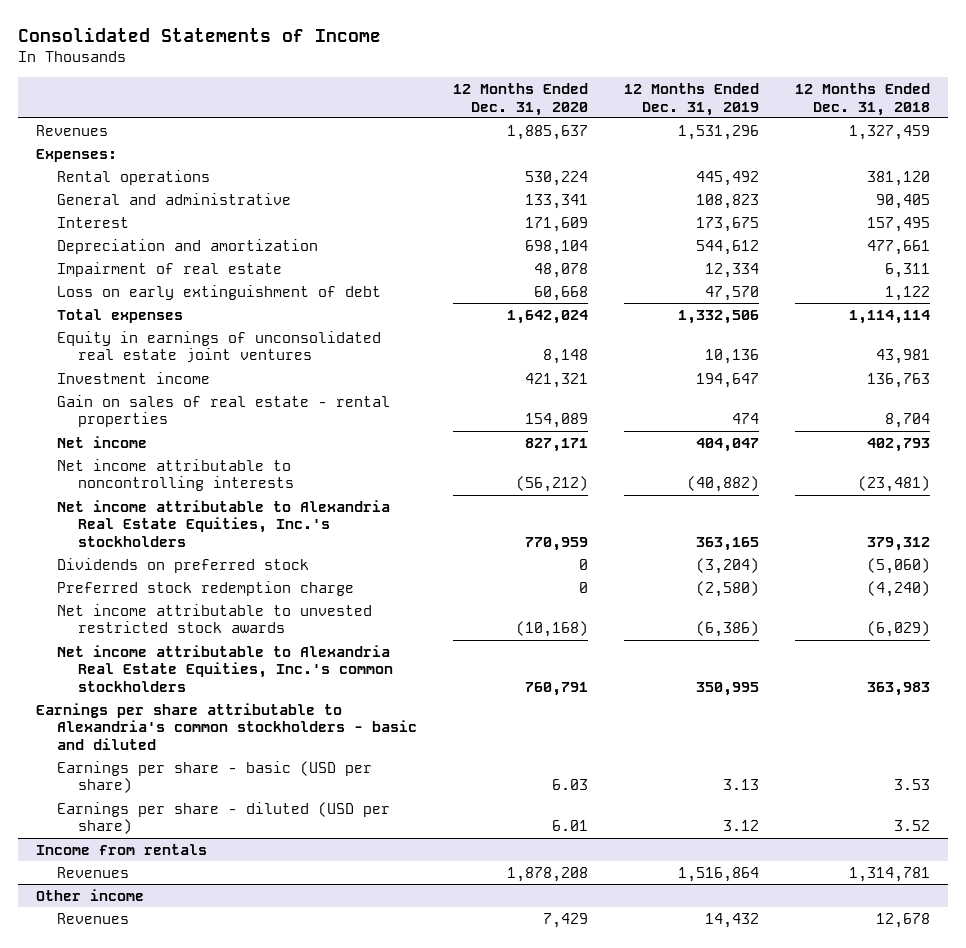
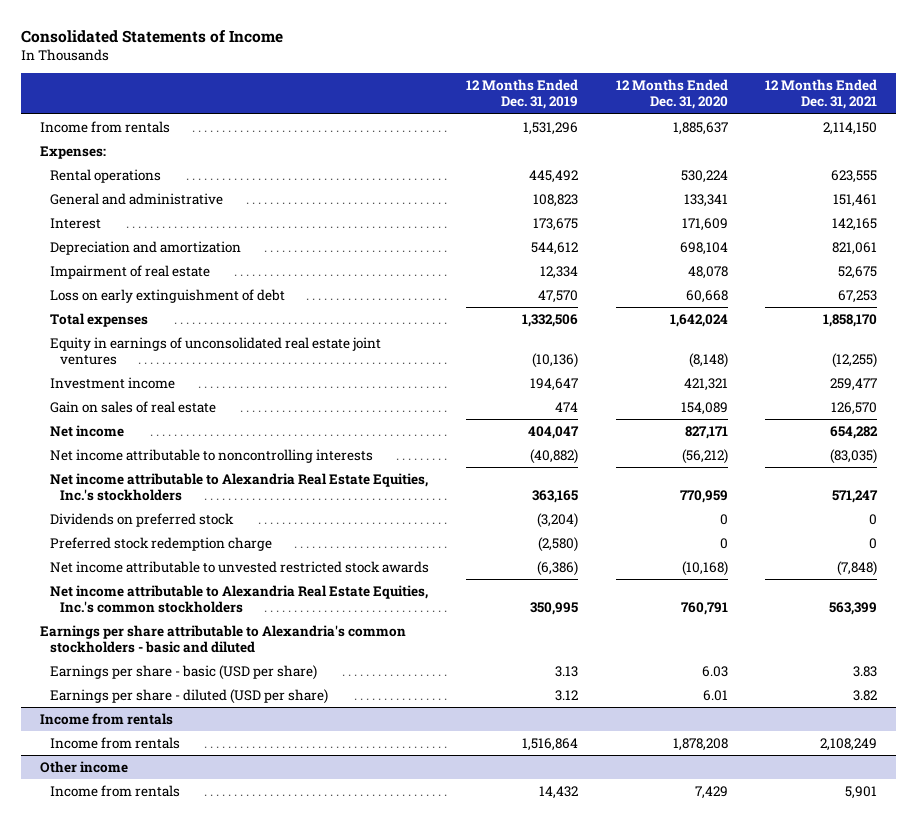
[794,82,930,116] 12 Months Ended Dec. 31, 2018 -> none
none -> [765,79,878,110] 12 Months Ended Dec. 31, 2021
[36,124,109,136] Revenues -> [39,121,170,134] Income from rentals
[542,349,588,365] 8,148 -> [688,352,728,368] (8,148)
[704,349,759,365] 10,136 -> [532,352,579,368] (10,136)
[56,394,390,428] Gain on sales of real estate - rental properties -> [49,401,216,414] Gain on sales of real estate
[56,866,129,878] Revenues -> [49,737,180,750] Income from rentals
[56,912,129,924] Revenues -> [49,785,180,798] Income from rentals

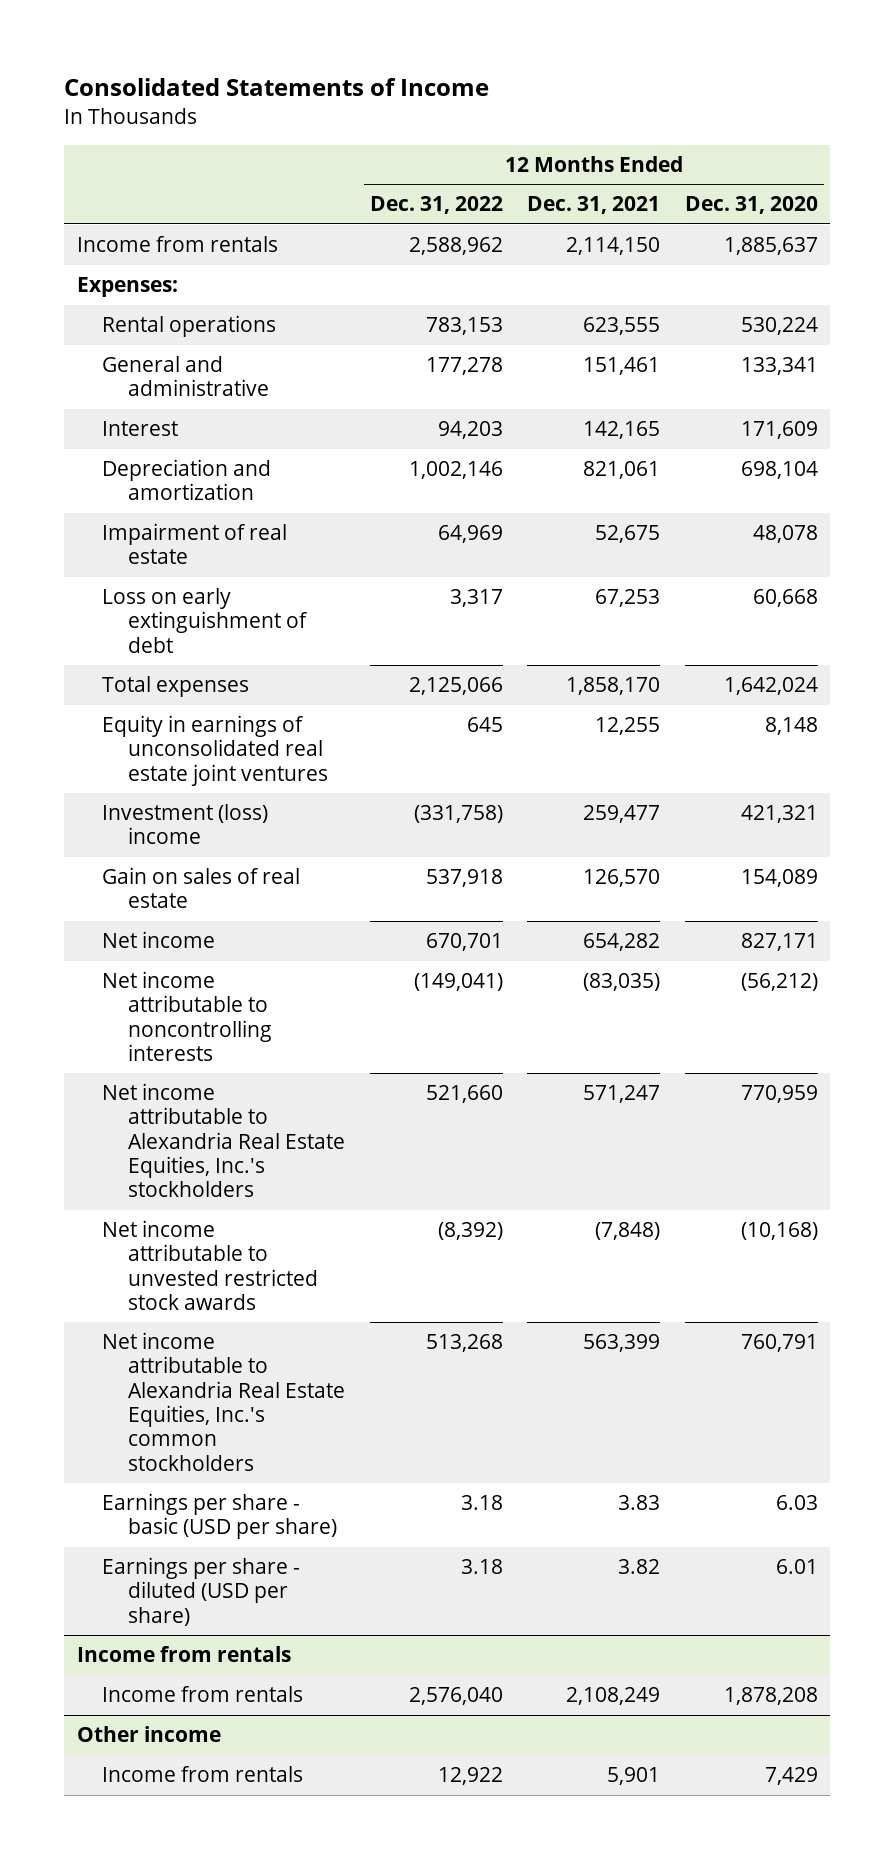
[466,79,579,110] 12 Months Ended Dec. 31, 2019 -> none
none -> [369,196,503,215] Dec. 31, 2022
[688,352,728,368] (8,148) -> [764,717,818,736] 8,148
[832,352,878,368] (12,255) -> [595,717,661,736] 12,255
[49,377,175,390] Investment income -> [102,804,269,845] Investment (loss) income
[49,513,234,528] Dividends on preferred stock -> none
[49,537,272,552] Preferred stock redemption charge -> none
[39,625,406,653] Earnings per share attributable to Alexandria's common stockholders - basic and diluted -> none

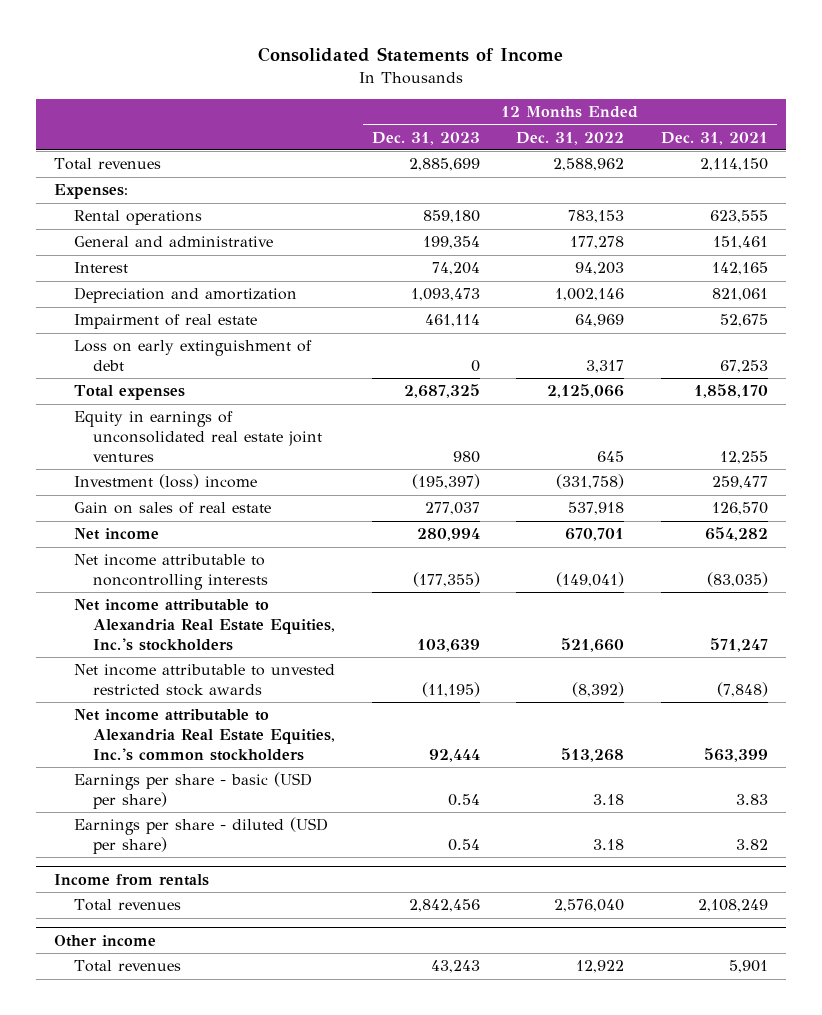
[684,196,818,215] Dec. 31, 2020 -> none
none -> [371,131,480,145] Dec. 31, 2023
[76,236,278,253] Income from rentals -> [54,158,162,171] Total revenues
[102,1686,304,1703] Income from rentals -> [73,899,181,912] Total revenues
[102,1766,304,1783] Income from rentals -> [73,960,181,973] Total revenues

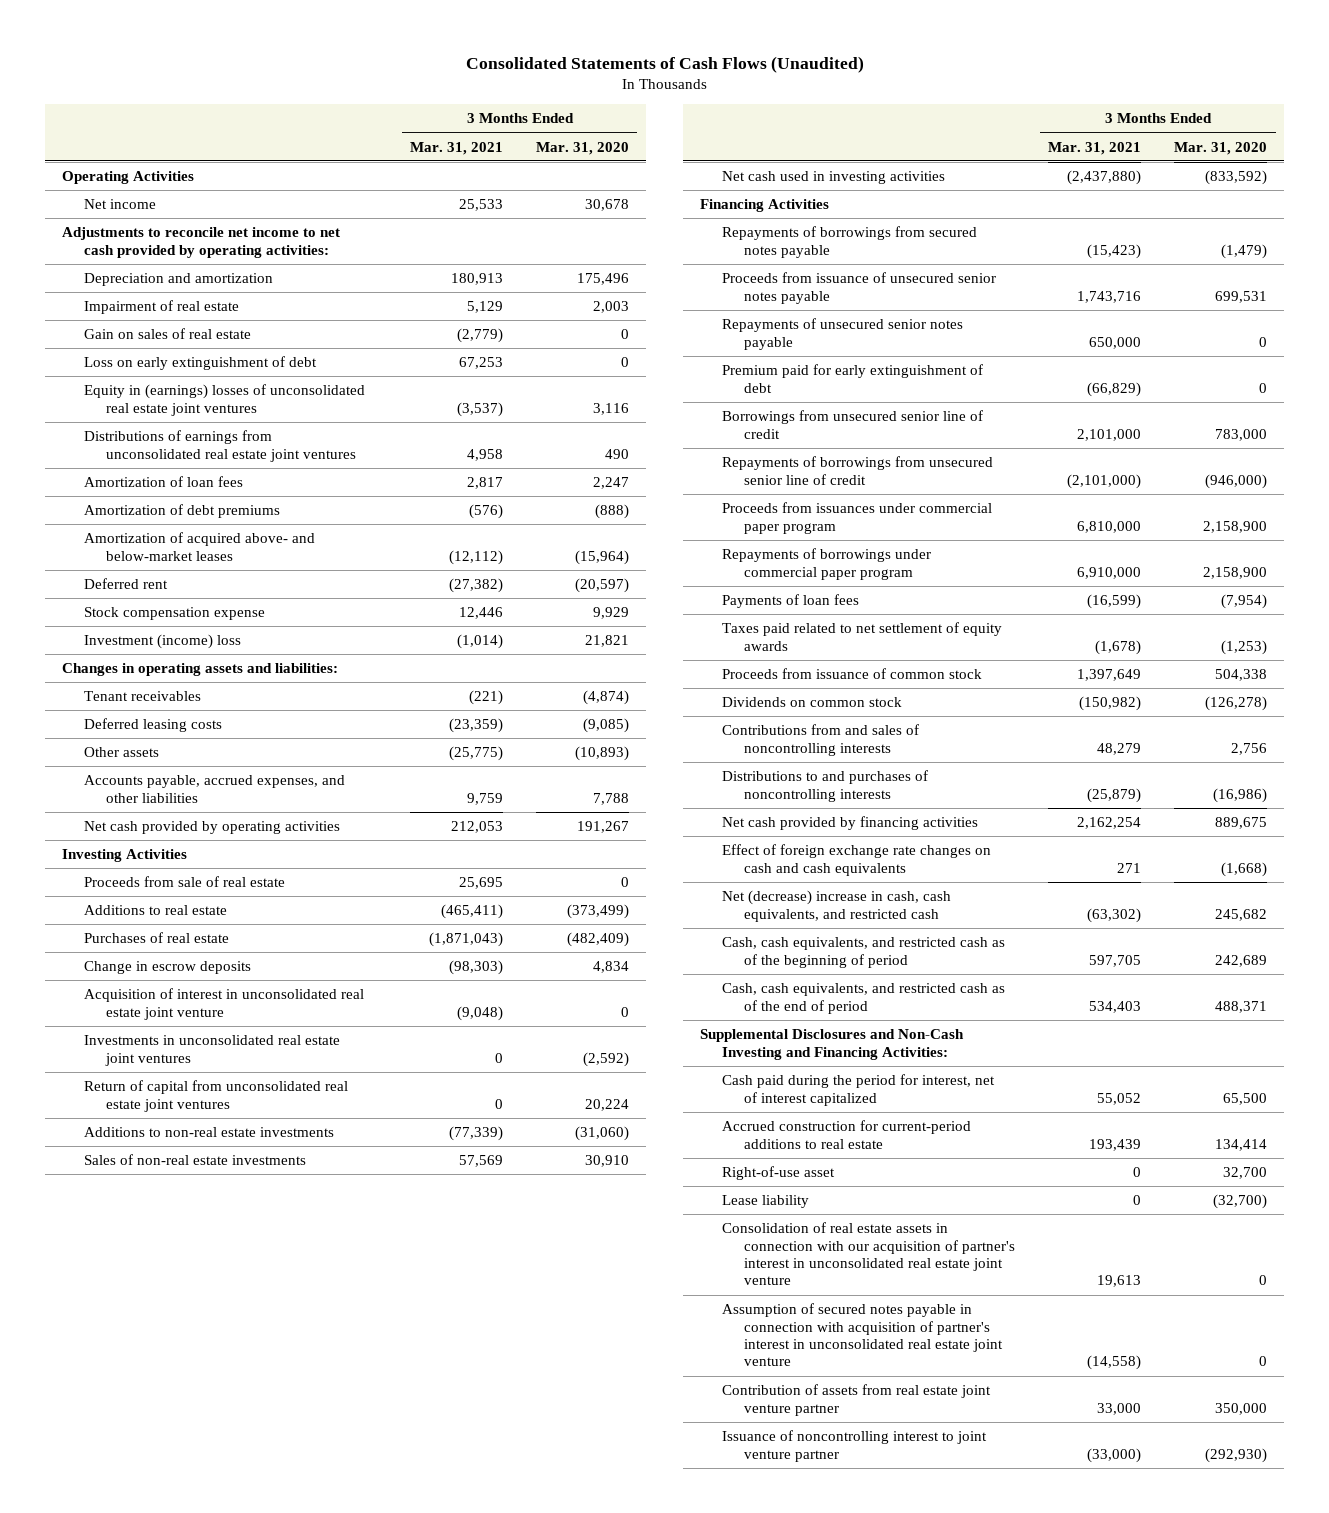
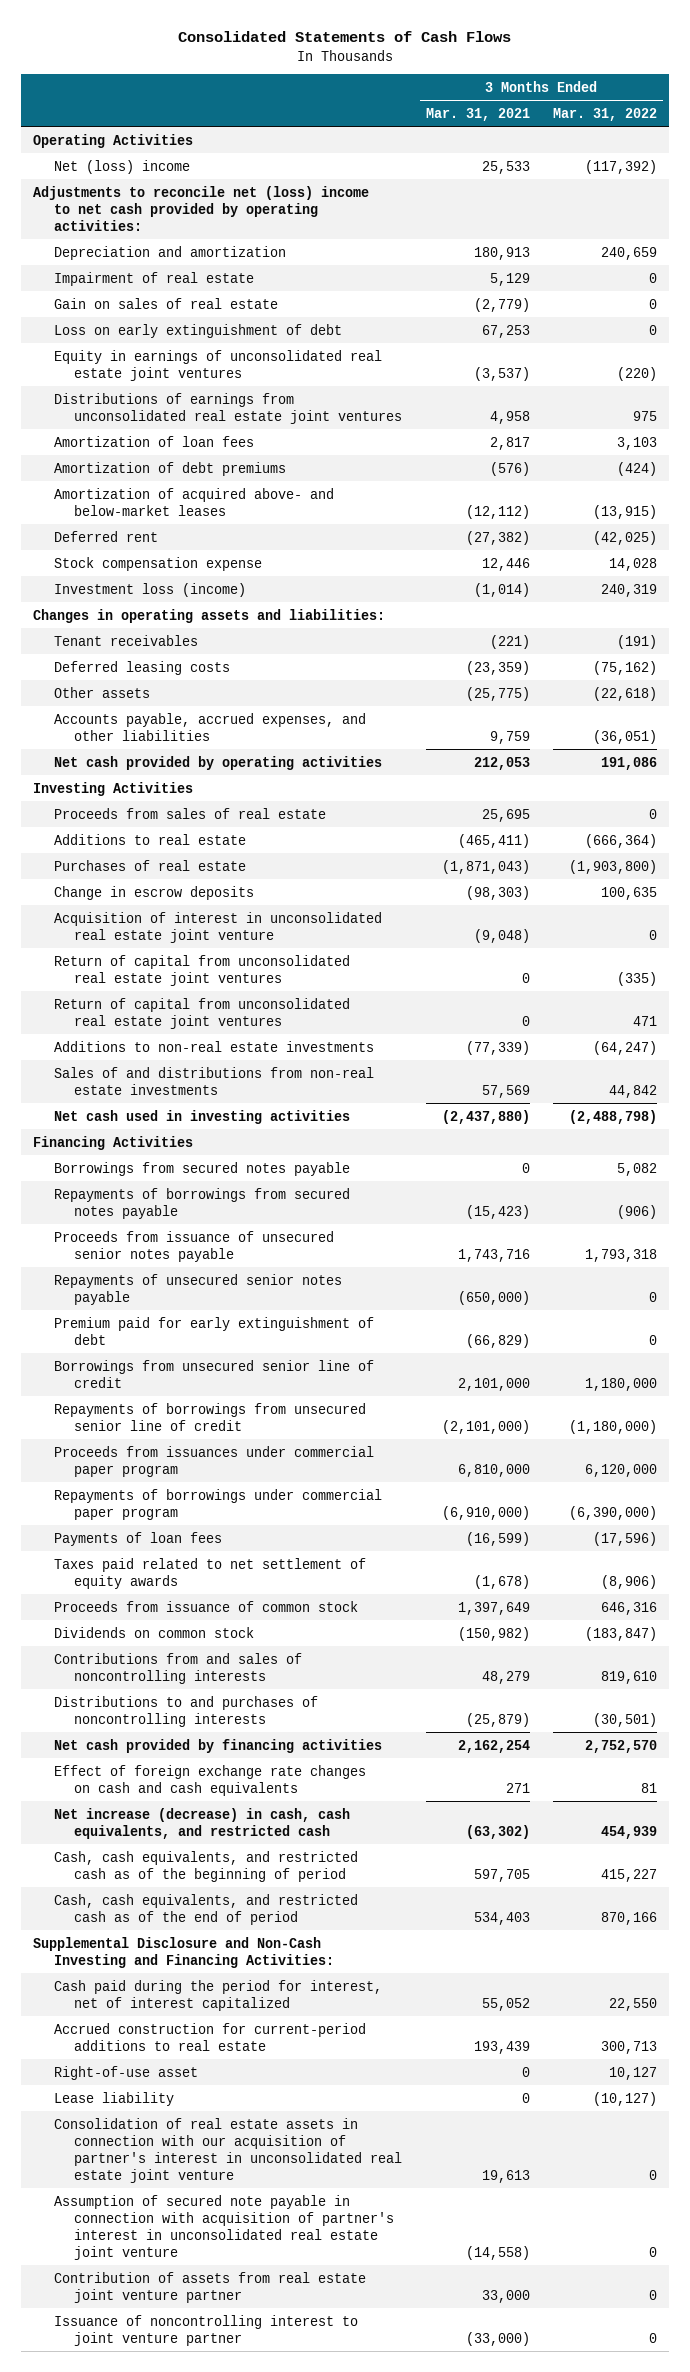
[465,55,864,73] Consolidated Statements of Cash Flows (Unaudited) -> [178,31,512,43] Consolidated Statements of Cash Flows
[536,141,630,155] Mar. 31, 2020 -> none
none -> [553,107,658,121] Mar. 31, 2022
[83,199,156,210] Net income -> [53,159,190,174] Net (loss) income
[61,227,340,258] Adjustments to reconcile net income to net cash provided by operating activities: -> [33,185,370,231] Adjustments to reconcile net (loss) income to net cash provided by operating activities:
[83,384,365,416] Equity in (earnings) losses of unconsolidated real estate joint ventures -> [53,349,382,381] Equity in earnings of unconsolidated real estate joint ventures
[83,634,241,650] Investment (income) loss -> [53,582,246,597] Investment loss (income)
[83,876,285,888] Proceeds from sale of real estate -> [53,807,326,819] Proceeds from sales of real estate
[83,1035,340,1066] Investments in unconsolidated real estate joint ventures -> none
none -> [53,997,350,1029] Return of capital from unconsolidated real estate joint ventures
[83,1154,306,1166] Sales of non-real estate investments -> [53,1066,374,1095] Sales of and distributions from non-real estate investments
none -> [53,1161,350,1176] Borrowings from secured notes payable
[1089,336,1142,349] 650,000 -> [457,1290,530,1305] (650,000)
[1077,566,1142,579] 6,910,000 -> [441,1505,530,1520] (6,910,000)
[721,890,951,922] Net (decrease) increase in cash, cash equivalents, and restricted cash -> [53,1807,350,1839] Net increase (decrease) in cash, cash equivalents, and restricted cash
[699,1029,964,1060] Supplemental Disclosures and Non-Cash Investing and Financing Activities: -> [33,1936,334,1968] Supplemental Disclosure and Non-Cash Investing and Financing Activities:
[721,1303,1004,1367] Assumption of secured notes payable in connection with acquisition of partner's interest in unconsolidated real estate joint venture -> [53,2194,395,2260] Assumption of secured note payable in connection with acquisition of partner's interest in unconsolidated real estate joint venture

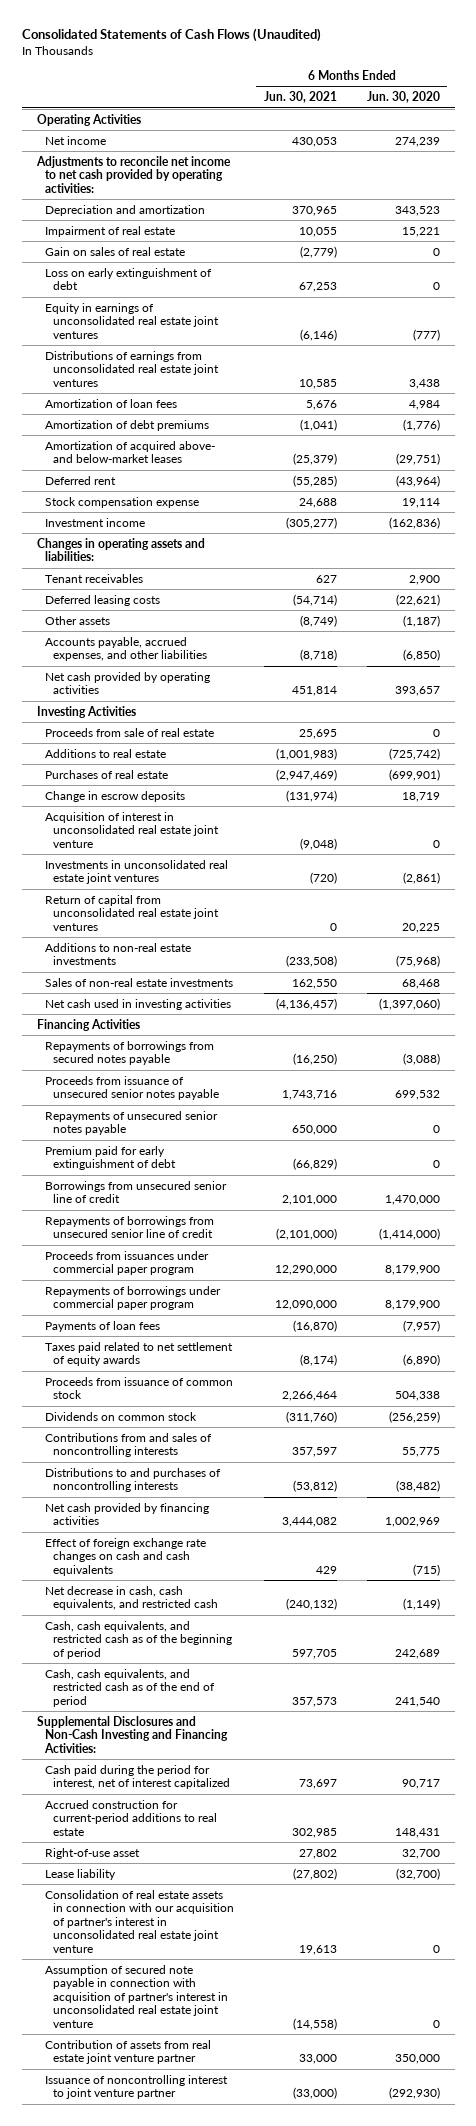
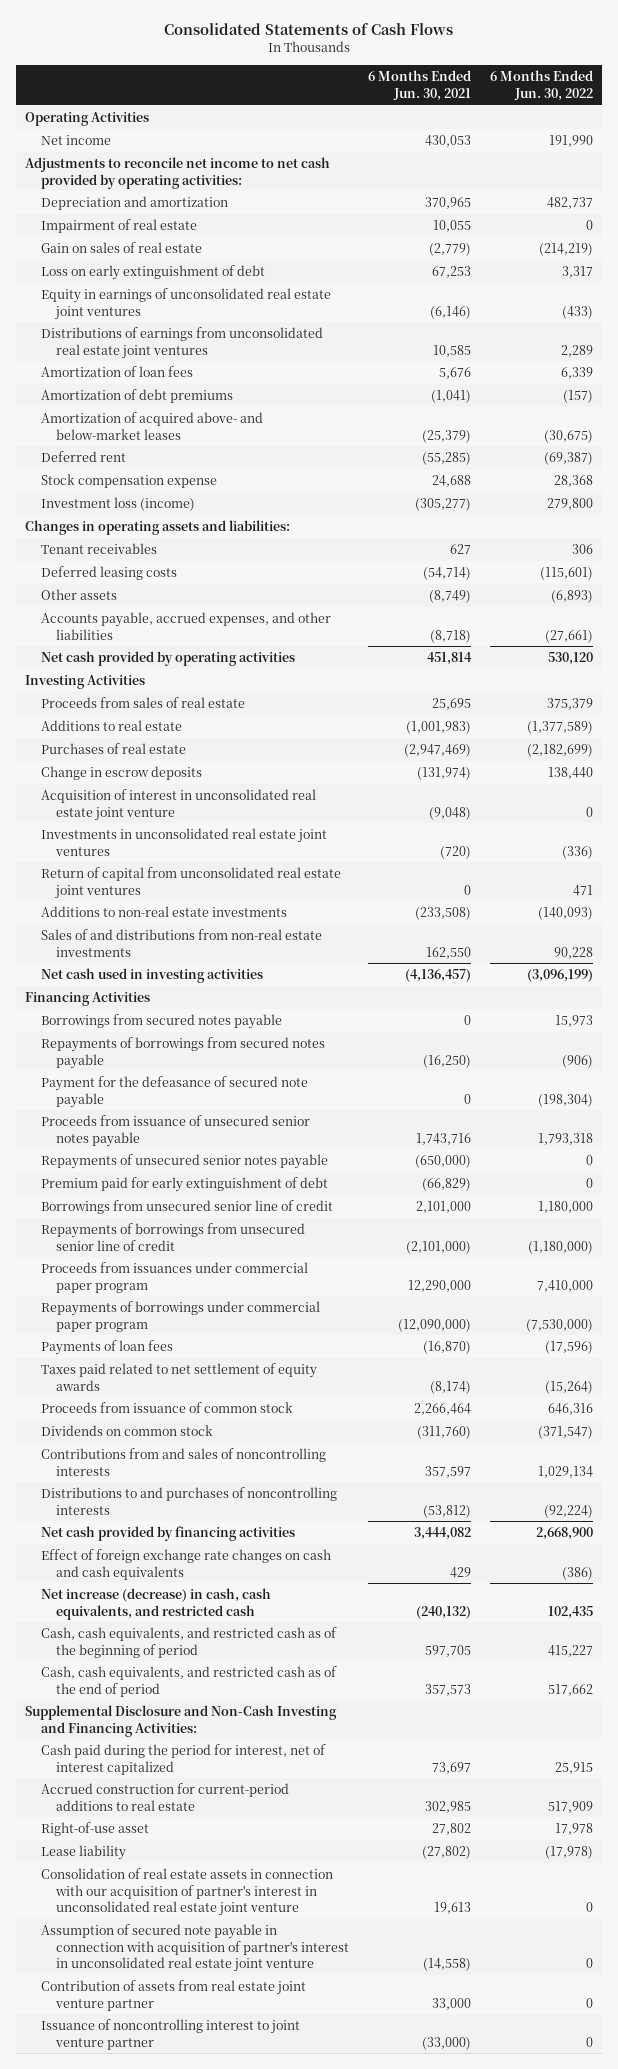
[21,28,321,43] Consolidated Statements of Cash Flows (Unaudited) -> [164,23,454,36] Consolidated Statements of Cash Flows
[366,91,440,104] Jun. 30, 2020 -> none
none -> [489,70,593,101] 6 Months Ended Jun. 30, 2022
[44,517,145,527] Investment income -> [40,497,195,512] Investment loss (income)
[44,727,214,737] Proceeds from sale of real estate -> [40,697,245,709] Proceeds from sales of real estate
[44,977,233,987] Sales of non-real estate investments -> [40,929,322,957] Sales of and distributions from non-real estate investments
none -> [40,1014,282,1030] Borrowings from secured notes payable
none -> [40,1076,308,1108] Payment for the defeasance of secured note payable
[291,1125,337,1136] 650,000 -> [415,1155,472,1169] (650,000)
[274,1300,337,1311] 12,090,000 -> [398,1318,472,1332] (12,090,000)
[44,1585,218,1611] Net decrease in cash, cash equivalents, and restricted cash -> [40,1588,271,1620] Net increase (decrease) in cash, cash equivalents, and restricted cash
[36,1715,228,1753] Supplemental Disclosures and Non-Cash Investing and Financing Activities: -> [25,1705,338,1737] Supplemental Disclosure and Non-Cash Investing and Financing Activities:

